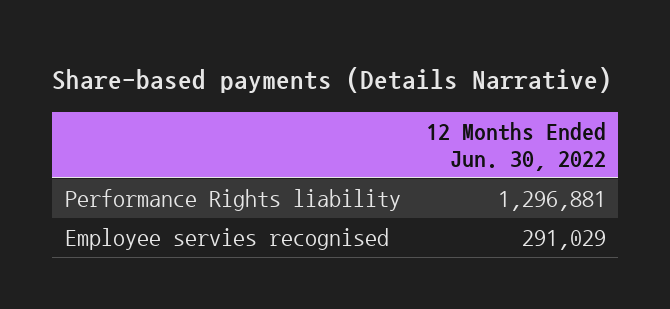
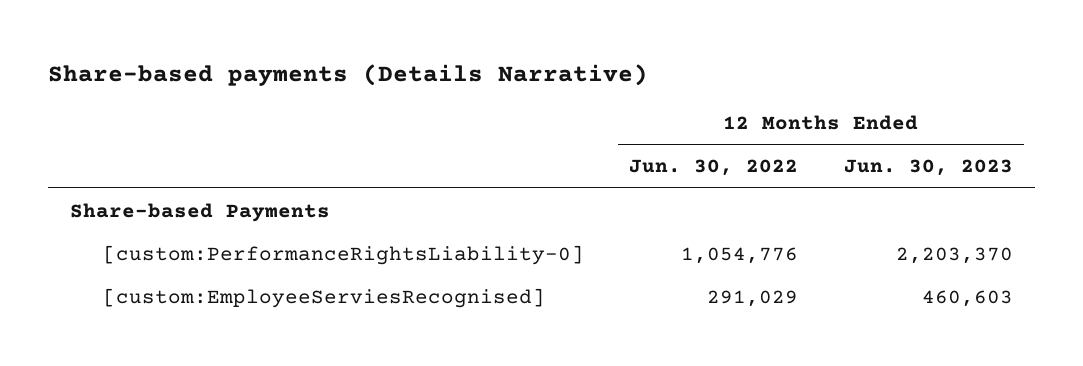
none -> [843,159,1013,177] Jun. 30, 2023
[64,189,401,212] Performance Rights liability -> none
none -> [70,202,331,222] Share-based Payments
none -> [102,244,584,265] [custom:PerformanceRightsLiability-0]
[64,228,389,251] Employee servies recognised -> [102,287,545,308] [custom:EmployeeServiesRecognised]

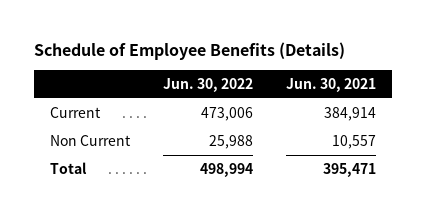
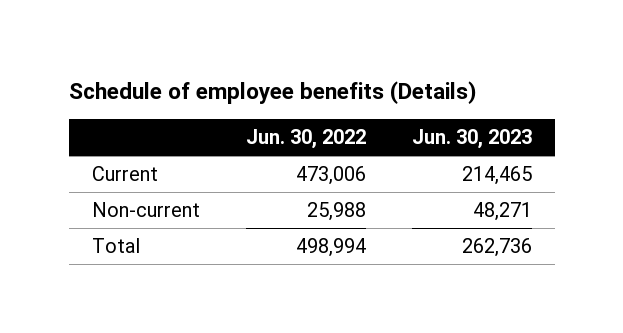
[34,41,346,60] Schedule of Employee Benefits (Details) -> [68,81,476,105] Schedule of employee benefits (Details)
[286,77,377,92] Jun. 30, 2021 -> none
none -> [411,129,532,150] Jun. 30, 2023
[50,135,132,147] Non Current -> [91,202,200,218] Non-current

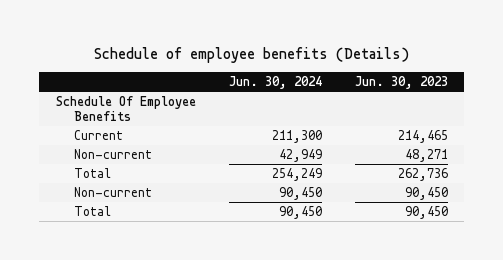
[245,129,366,150] Jun. 30, 2022 -> none
none -> [228,75,322,89] Jun. 30, 2024
none -> [55,95,196,121] Schedule Of Employee Benefits
none -> [73,186,152,197] Non-current
none -> [73,205,111,216] Total

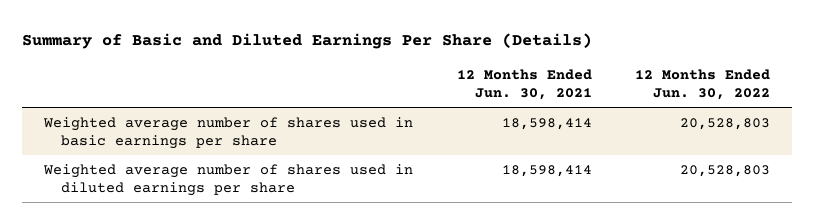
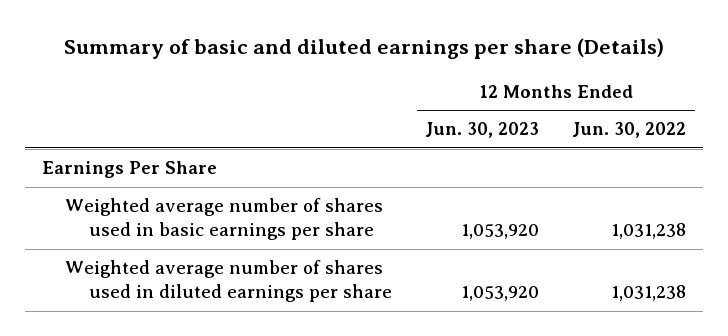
[21,33,592,50] Summary of Basic and Diluted Earnings Per Share (Details) -> [63,37,664,59] Summary of basic and diluted earnings per share (Details)
[456,69,592,101] 12 Months Ended Jun. 30, 2021 -> none
none -> [424,122,539,139] Jun. 30, 2023
none -> [41,161,217,179] Earnings Per Share
[680,118,771,131] 20,528,803 -> [611,223,687,240] 1,031,238
[680,165,771,178] 20,528,803 -> [611,285,687,302] 1,031,238

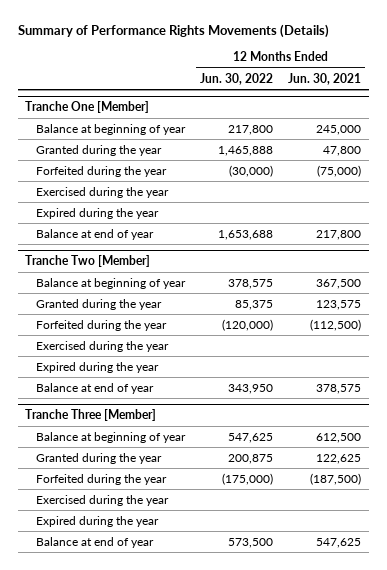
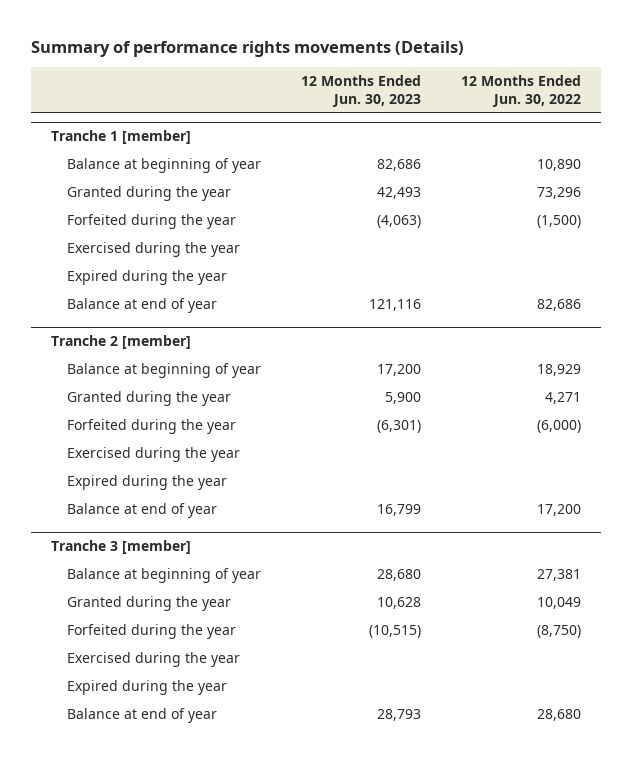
[17,24,329,39] Summary of Performance Rights Movements (Details) -> [30,40,464,57] Summary of performance rights movements (Details)
[288,72,362,85] Jun. 30, 2021 -> none
none -> [301,74,422,107] 12 Months Ended Jun. 30, 2023
[25,101,150,114] Tranche One [Member] -> [50,129,191,144] Tranche 1 [member]
[228,124,274,135] 217,800 -> [537,158,582,171] 10,890
[218,145,274,156] 1,465,888 -> [537,186,582,199] 73,296
[229,164,274,177] (30,000) -> [537,214,582,228] (1,500)
[218,229,274,240] 1,653,688 -> [537,298,582,311] 82,686
[25,255,151,268] Tranche Two [Member] -> [50,334,191,349] Tranche 2 [member]
[228,278,274,289] 378,575 -> [537,363,582,376] 18,929
[235,299,274,310] 85,375 -> [545,391,582,404] 4,271
[222,318,274,331] (120,000) -> [537,419,582,433] (6,000)
[228,383,274,394] 343,950 -> [537,503,582,516] 17,200
[25,409,157,422] Tranche Three [Member] -> [50,539,191,554] Tranche 3 [member]
[228,432,274,443] 547,625 -> [537,568,582,581] 27,381
[228,453,274,464] 200,875 -> [537,596,582,609] 10,049
[222,472,274,485] (175,000) -> [537,624,582,638] (8,750)
[228,537,274,548] 573,500 -> [537,708,582,721] 28,680

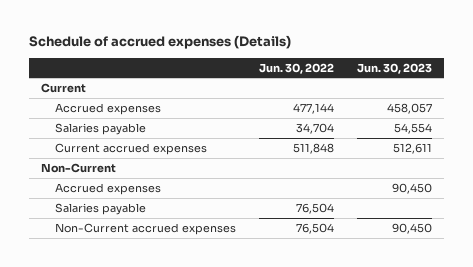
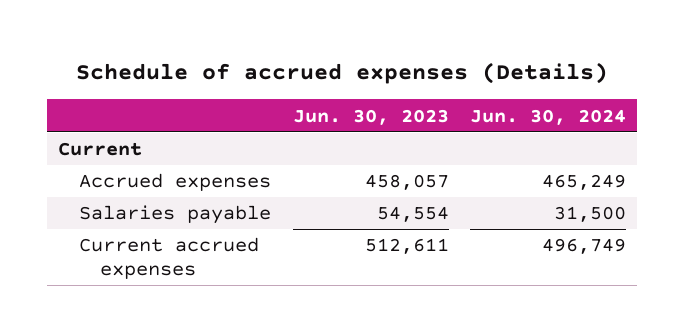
[259,62,335,74] Jun. 30, 2022 -> none
none -> [470,108,627,125] Jun. 30, 2024
[40,162,116,173] Non-Current -> none
[54,182,161,195] Accrued expenses -> none
[54,202,146,215] Salaries payable -> none
[54,222,236,235] Non-Current accrued expenses -> none

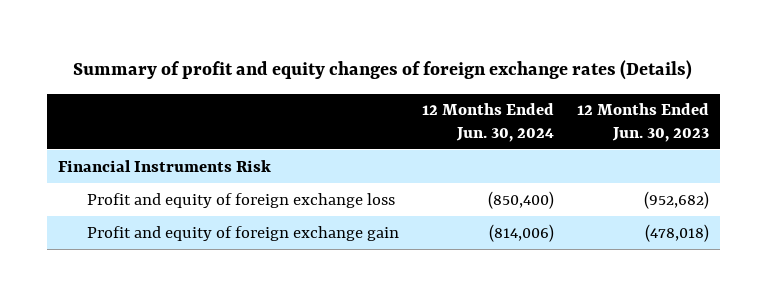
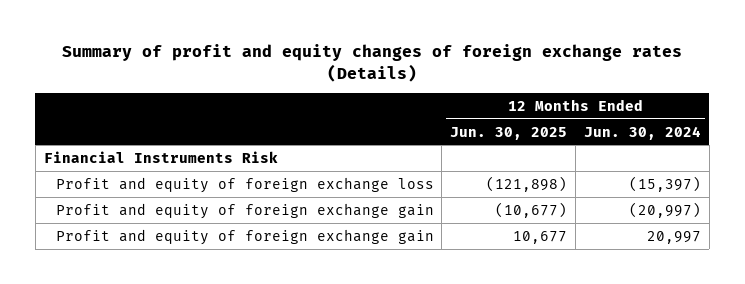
[576,103,709,142] 12 Months Ended Jun. 30, 2023 -> none
none -> [450,126,568,140] Jun. 30, 2025
[487,190,554,209] (850,400) -> [629,175,702,192] (15,397)
[488,223,554,242] (814,006) -> [629,201,702,218] (20,997)
none -> [55,228,434,245] Profit and equity of foreign exchange gain

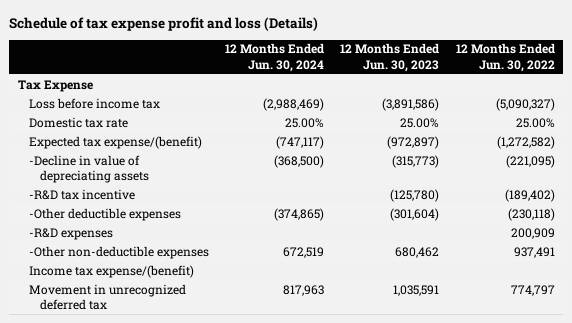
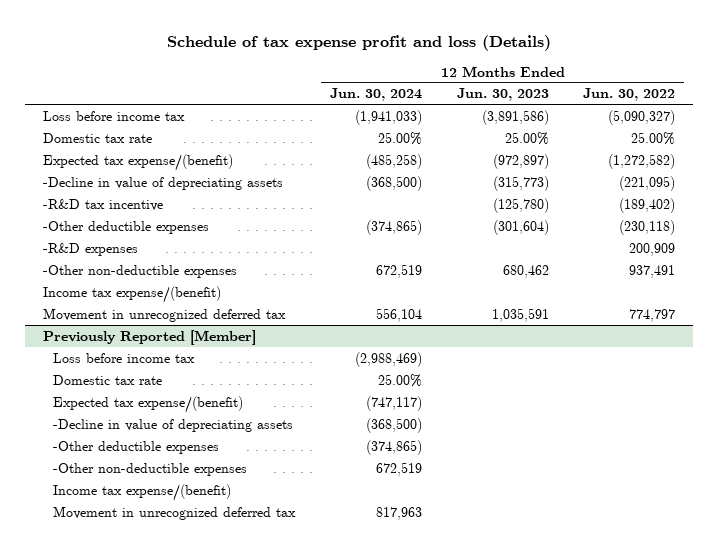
[17,79,93,92] Tax Expense -> none
[263,97,325,111] (2,988,469) -> [354,109,422,125] (1,941,033)
[276,135,325,149] (747,117) -> [365,153,422,169] (485,258)
[283,284,325,296] 817,963 -> [375,307,422,322] 556,104
none -> [42,329,256,345] Previously Reported [Member]
none -> [53,352,196,363] Loss before income tax
none -> [53,374,163,385] Domestic tax rate
none -> [53,395,244,413] Expected tax expense/(benefit)
none -> [53,418,294,432] -Decline in value of depreciating assets
none -> [53,440,220,454] -Other deductible expenses
none -> [53,462,248,476] -Other non-deductible expenses
none -> [53,483,232,501] Income tax expense/(benefit)
none -> [53,505,297,520] Movement in unrecognized deferred tax

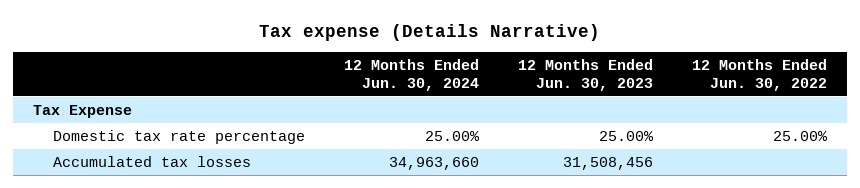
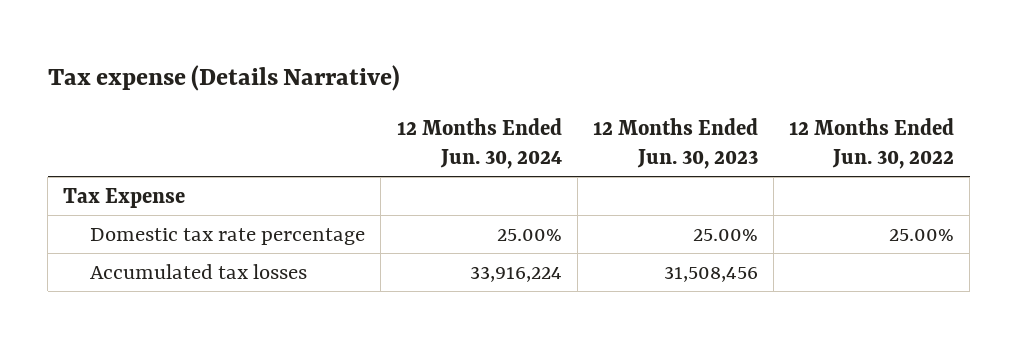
[388,156,479,170] 34,963,660 -> [469,265,562,282] 33,916,224

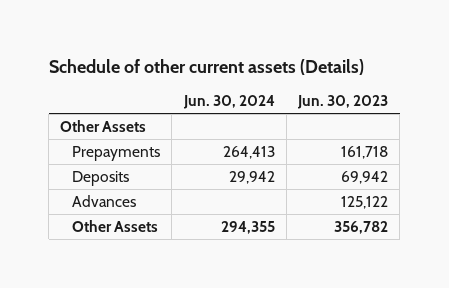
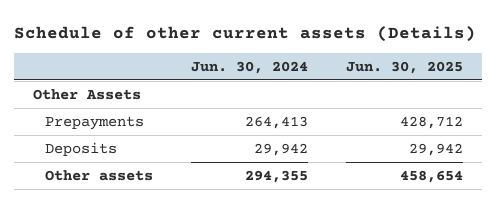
[297,95,389,110] Jun. 30, 2023 -> none
none -> [346,61,464,75] Jun. 30, 2025
[72,194,137,207] Advances -> none
[72,219,159,232] Other Assets -> [45,169,154,181] Other assets

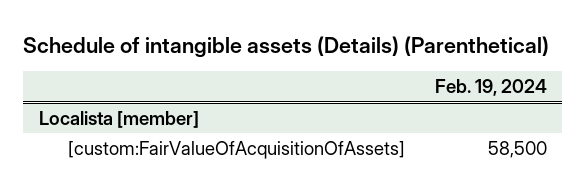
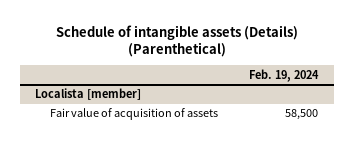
[67,140,405,159] [custom:FairValueOfAcquisitionOfAssets] -> [49,108,218,121] Fair value of acquisition of assets

